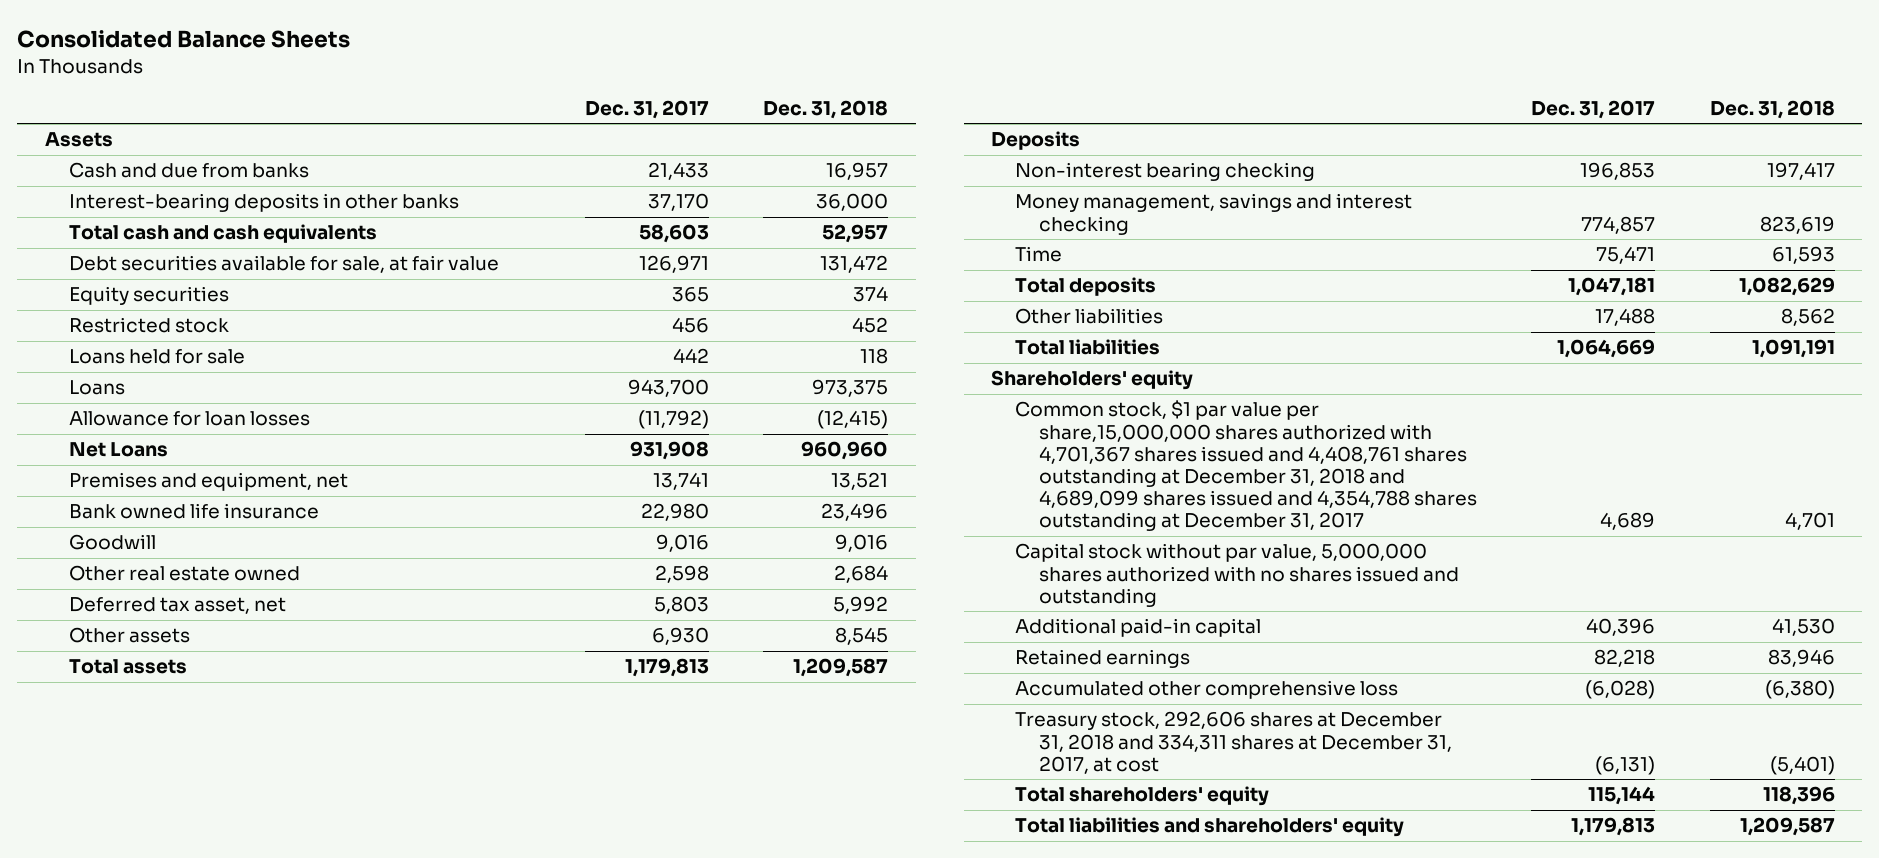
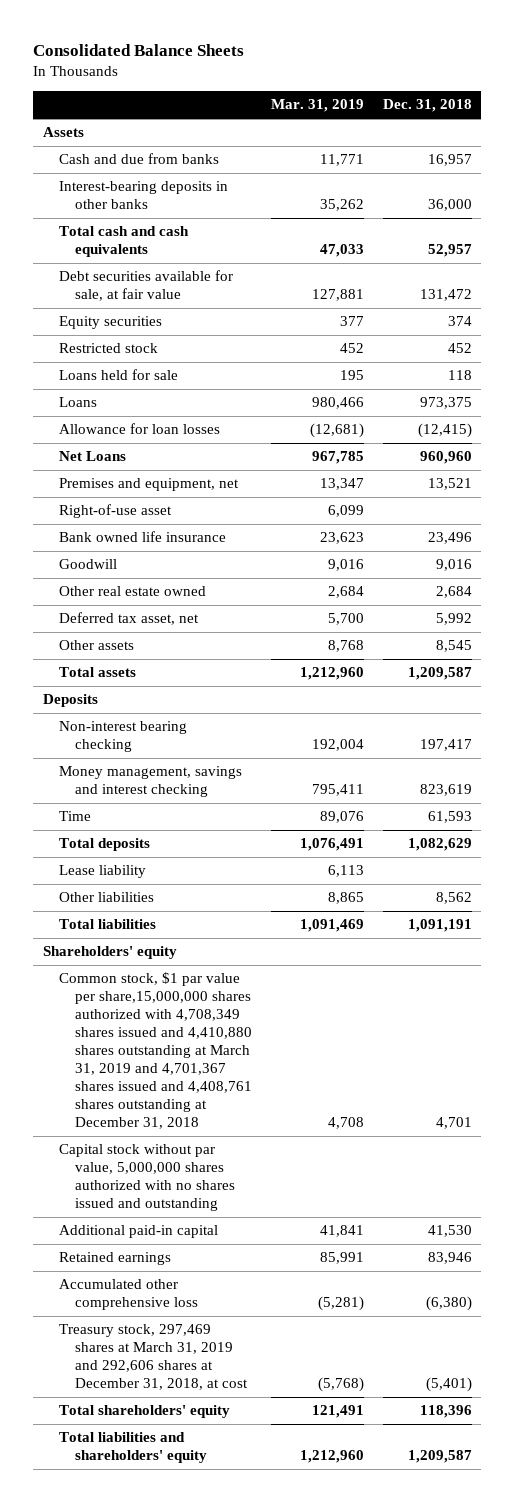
[584,99,709,119] Dec. 31, 2017 -> none
none -> [270,99,364,113] Mar. 31, 2019
none -> [58,504,172,519] Right-of-use asset
none -> [58,865,146,879] Lease liability
[1014,400,1477,532] Common stock, $1 par value per share,15,000,000 shares authorized with 4,701,367 shares issued and 4,408,761 shares outstanding at December 31, 2018 and 4,689,099 shares issued and 4,354,788 shares outstanding at December 31, 2017 -> [58,972,252,1130] Common stock, $1 par value per share,15,000,000 shares authorized with 4,708,349 shares issued and 4,410,880 shares outstanding at March 31, 2019 and 4,701,367 shares issued and 4,408,761 shares outstanding at December 31, 2018
[1014,711,1452,774] Treasury stock, 292,606 shares at December 31, 2018 and 334,311 shares at December 31, 2017, at cost -> [58,1324,248,1391] Treasury stock, 297,469 shares at March 31, 2019 and 292,606 shares at December 31, 2018, at cost

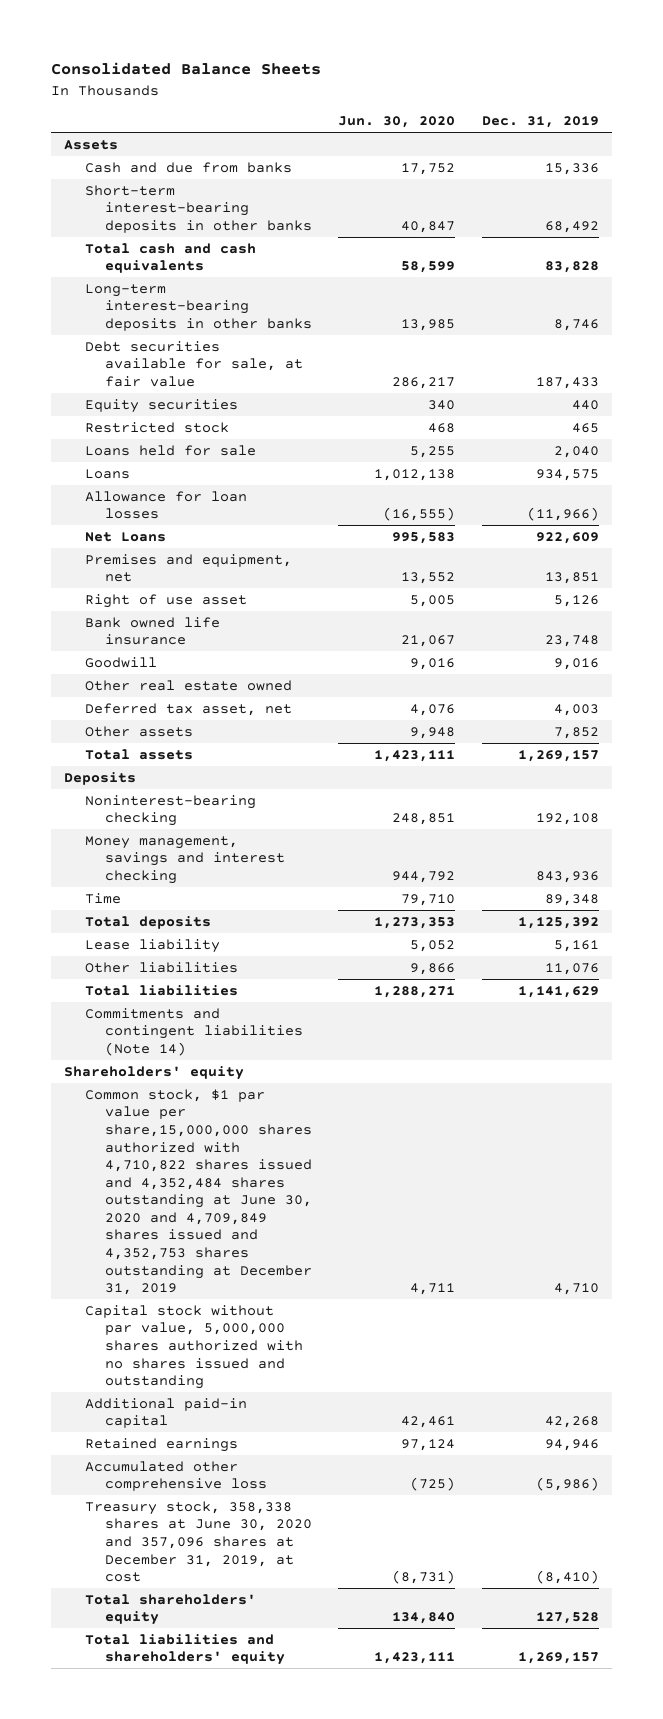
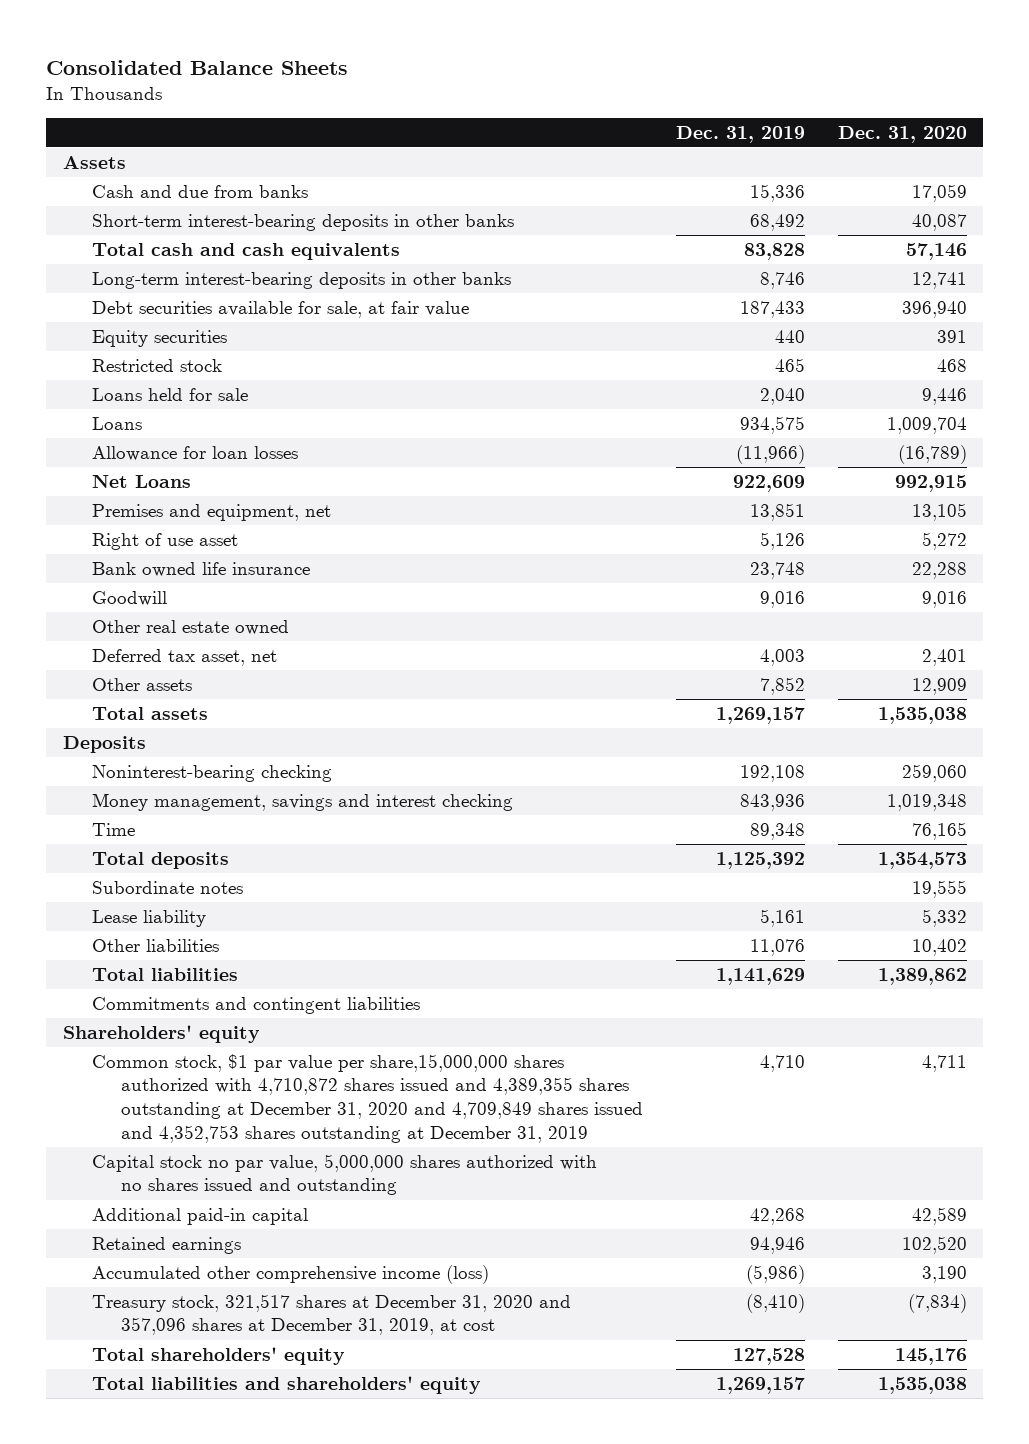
[338,116,456,129] Jun. 30, 2020 -> none
none -> [837,125,967,143] Dec. 31, 2020
none -> [91,880,243,894] Subordinate notes
[84,1007,304,1056] Commitments and contingent liabilities (Note 14) -> [91,996,420,1014] Commitments and contingent liabilities
[84,1088,313,1296] Common stock, $1 par value per share,15,000,000 shares authorized with 4,710,822 shares issued and 4,352,484 shares outstanding at June 30, 2020 and 4,709,849 shares issued and 4,352,753 shares outstanding at December 31, 2019 -> [91,1053,643,1143] Common stock, $1 par value per share,15,000,000 shares authorized with 4,710,872 shares issued and 4,389,355 shares outstanding at December 31, 2020 and 4,709,849 shares issued and 4,352,753 shares outstanding at December 31, 2019
[84,1304,304,1390] Capital stock without par value, 5,000,000 shares authorized with no shares issued and outstanding -> [91,1153,597,1196] Capital stock no par value, 5,000,000 shares authorized with no shares issued and outstanding
[84,1460,268,1492] Accumulated other comprehensive loss -> [91,1264,489,1284] Accumulated other comprehensive income (loss)
[84,1500,313,1583] Treasury stock, 358,338 shares at June 30, 2020 and 357,096 shares at December 31, 2019, at cost -> [91,1293,571,1336] Treasury stock, 321,517 shares at December 31, 2020 and 357,096 shares at December 31, 2019, at cost

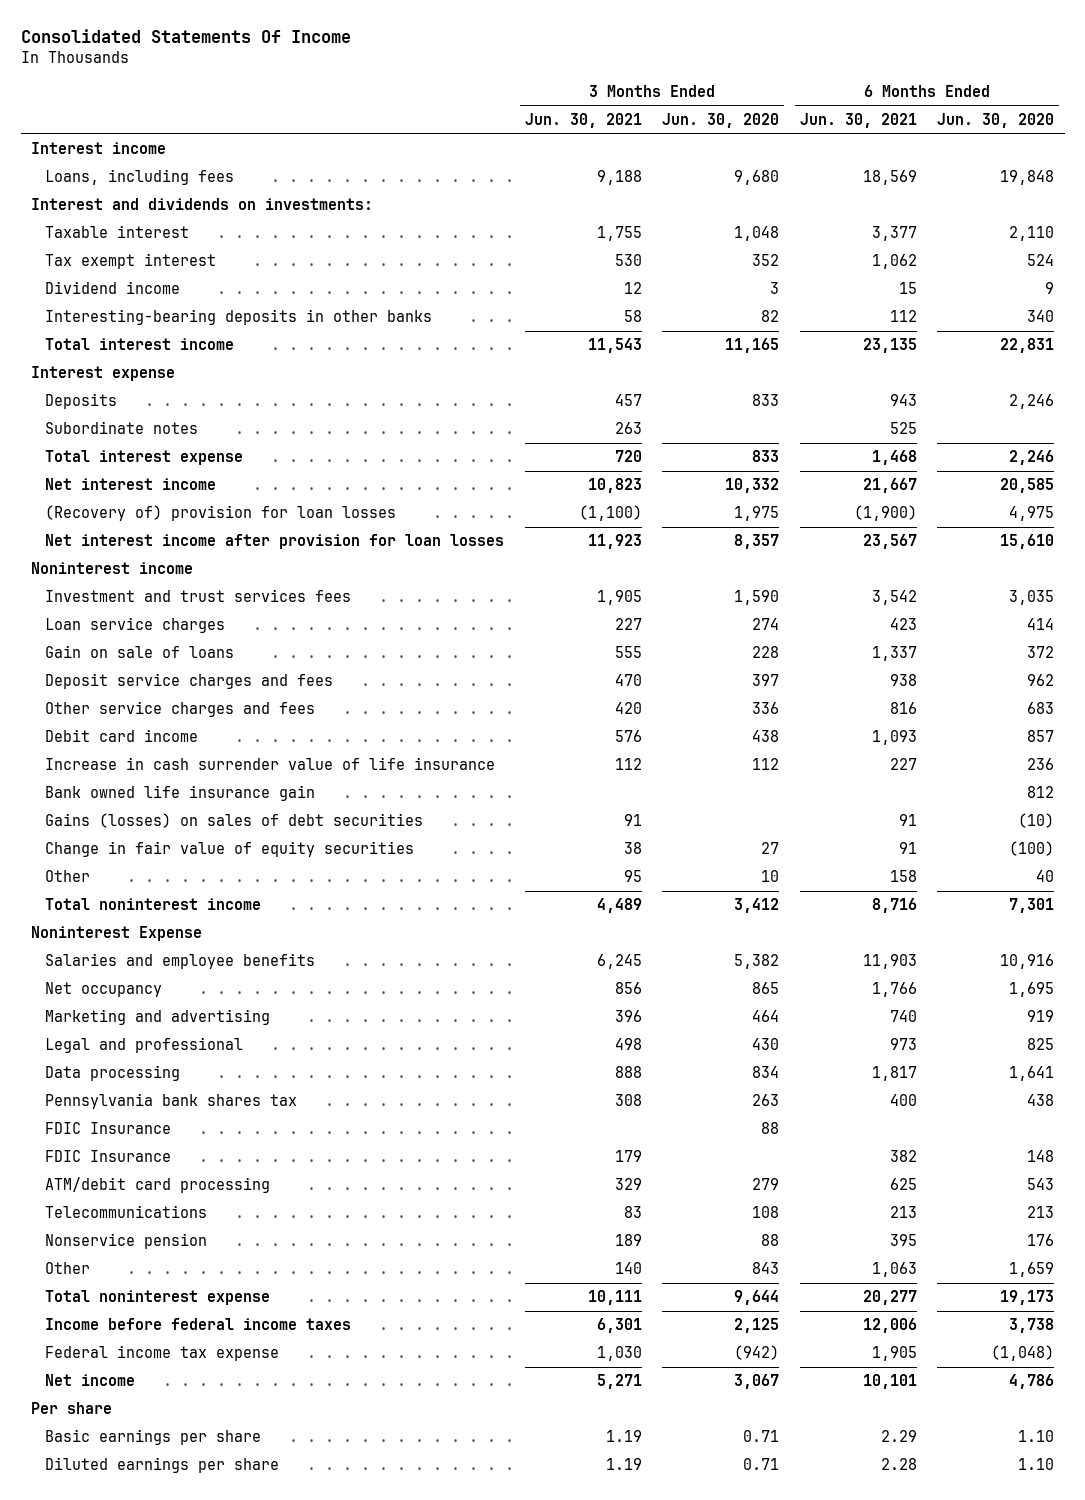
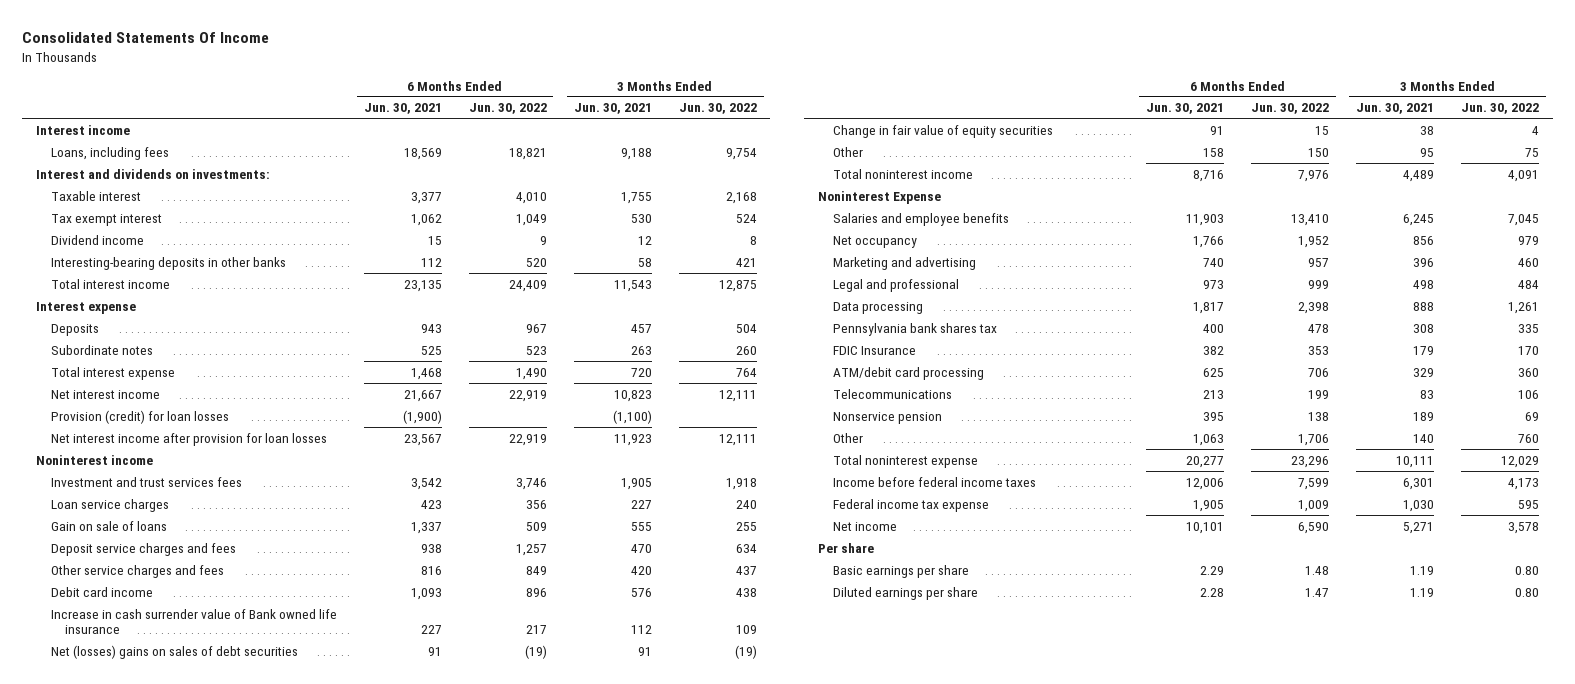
[662,112,780,128] Jun. 30, 2020 -> none
[937,112,1055,128] Jun. 30, 2020 -> none
none -> [468,103,547,115] Jun. 30, 2022
none -> [678,103,757,115] Jun. 30, 2022
[45,505,397,522] (Recovery of) provision for loan losses -> [50,409,229,424] Provision (credit) for loan losses
[45,785,316,802] Bank owned life insurance gain -> none
[45,757,496,771] Increase in cash surrender value of life insurance -> [50,608,337,635] Increase in cash surrender value of Bank owned life insurance
[45,813,424,829] Gains (losses) on sales of debt securities -> [50,644,298,659] Net (losses) gains on sales of debt securities
[45,1122,172,1135] FDIC Insurance -> none

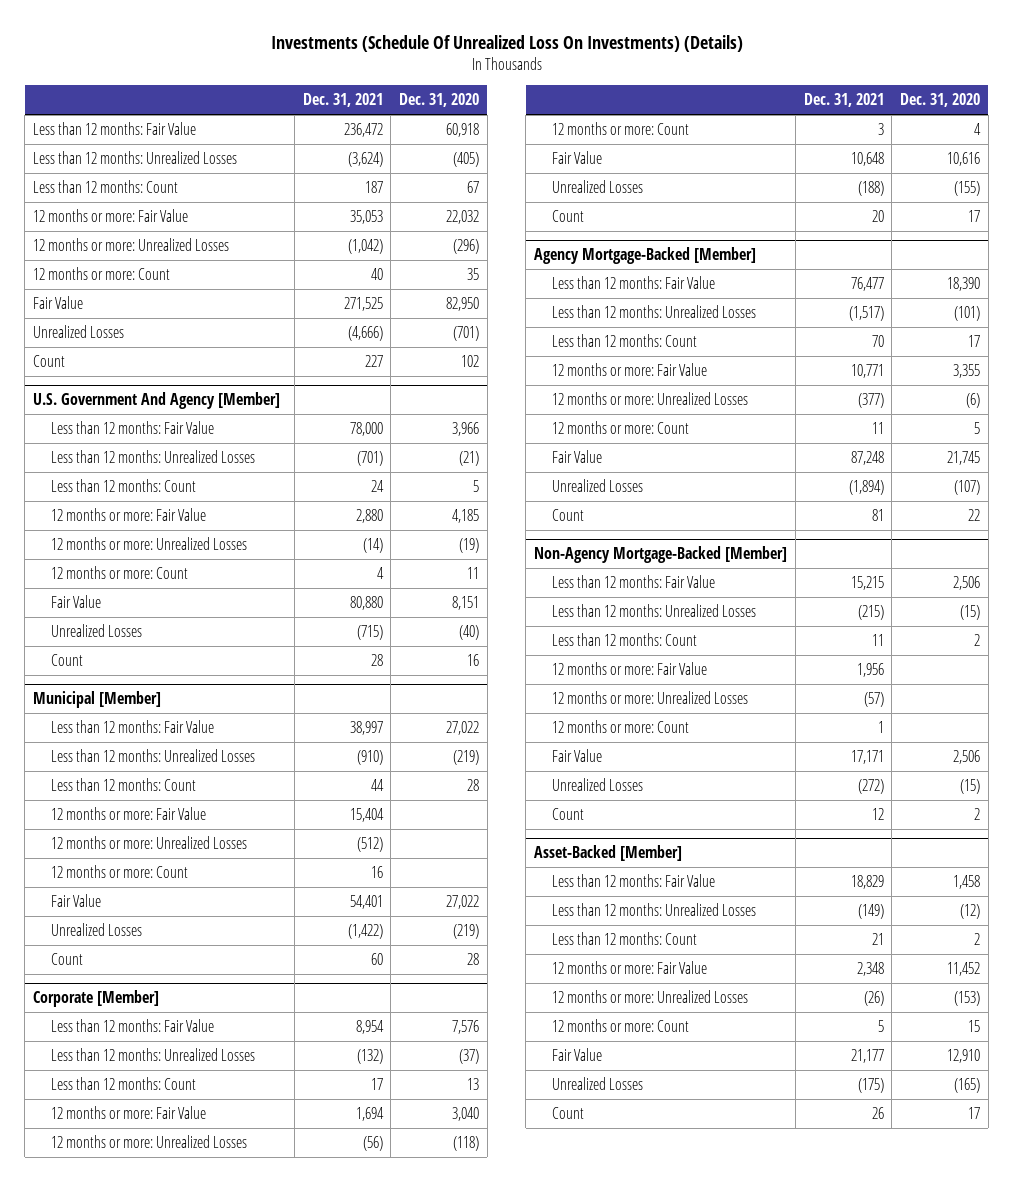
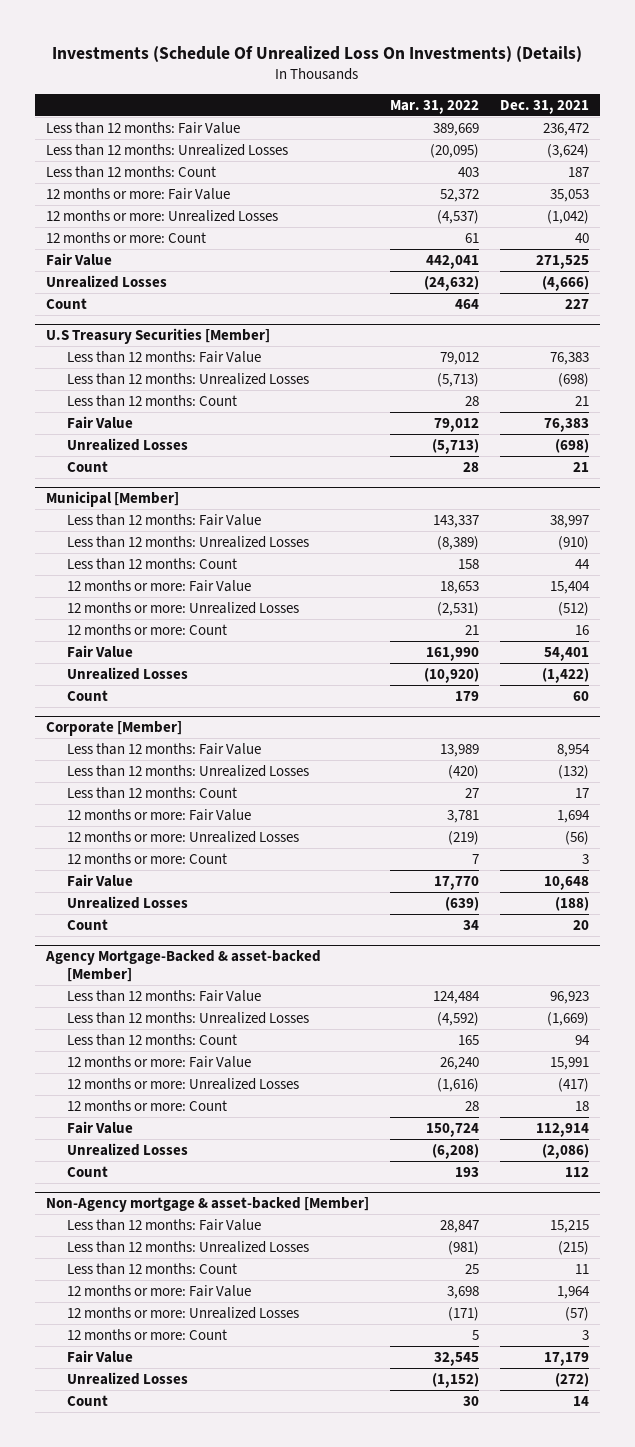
[399,92,480,107] Dec. 31, 2020 -> none
none -> [389,100,479,115] Mar. 31, 2022
[33,392,281,410] U.S. Government And Agency [Member] -> none
[51,508,207,522] 12 months or more: Fair Value -> none
[51,537,248,551] 12 months or more: Unrealized Losses -> none
[51,566,189,580] 12 months or more: Count -> none
none -> [45,328,270,345] U.S Treasury Securities [Member]
[349,422,383,437] 78,000 -> [550,351,590,365] 76,383
[356,451,383,467] (701) -> [558,372,590,387] (698)
[370,480,384,493] 24 -> [575,395,590,406] 21
[349,596,383,611] 80,880 -> [544,417,590,432] 76,383
[356,625,383,641] (715) -> [555,438,590,453] (698)
[370,654,383,667] 28 -> [573,461,590,472] 21
[534,247,757,265] Agency Mortgage-Backed [Member] -> [44,950,321,983] Agency Mortgage-Backed & asset-backed [Member]
[850,277,884,292] 76,477 -> [550,990,590,1004] 96,923
[848,306,884,322] (1,517) -> [547,1011,590,1026] (1,669)
[871,335,884,348] 70 -> [575,1034,591,1045] 94
[850,364,884,379] 10,771 -> [550,1056,590,1070] 15,991
[857,393,884,409] (377) -> [558,1077,590,1092] (417)
[871,422,884,435] 11 -> [575,1100,590,1111] 18
[850,451,884,466] 87,248 -> [536,1122,590,1137] 112,914
[848,480,884,496] (1,894) -> [542,1143,590,1159] (2,086)
[871,509,884,522] 81 -> [565,1166,590,1177] 112
[534,546,788,564] Non-Agency Mortgage-Backed [Member] -> [45,1197,369,1213] Non-Agency mortgage & asset-backed [Member]
[856,663,884,678] 1,956 -> [557,1285,591,1299] 1,964
[877,721,884,734] 1 -> [582,1329,590,1340] 3
[850,750,884,765] 17,171 -> [544,1351,590,1366] 17,179
[534,845,683,862] Asset-Backed [Member] -> none
[552,874,716,888] Less than 12 months: Fair Value -> none
[552,903,757,917] Less than 12 months: Unrealized Losses -> none
[552,932,698,946] Less than 12 months: Count -> none
[552,961,708,975] 12 months or more: Fair Value -> none
[552,990,749,1004] 12 months or more: Unrealized Losses -> none
[552,1019,690,1033] 12 months or more: Count -> none
[552,1048,603,1062] Fair Value -> none
[552,1077,644,1091] Unrealized Losses -> none
[552,1107,585,1120] Count -> none
[871,808,884,821] 12 -> [573,1395,590,1406] 14

